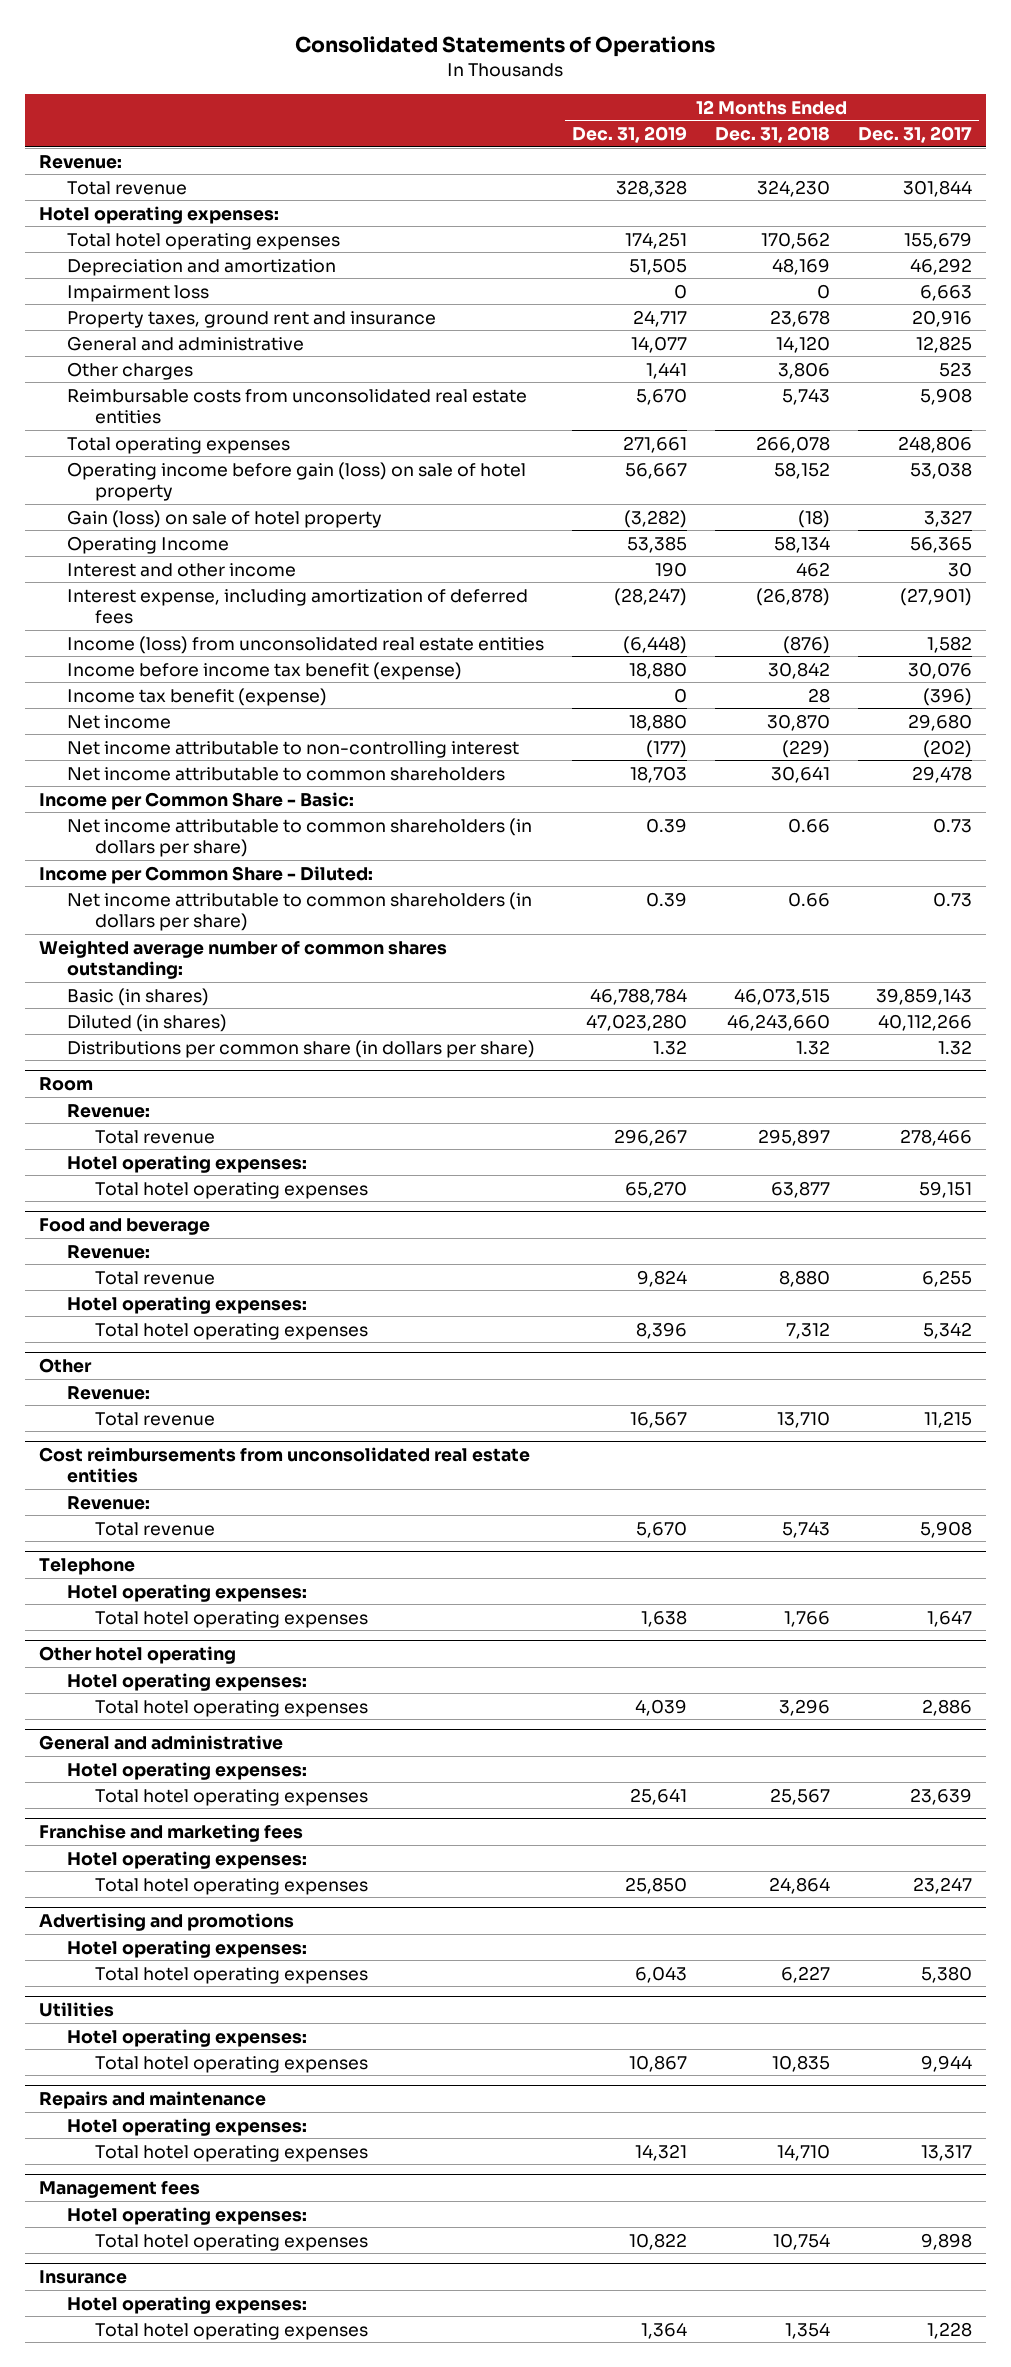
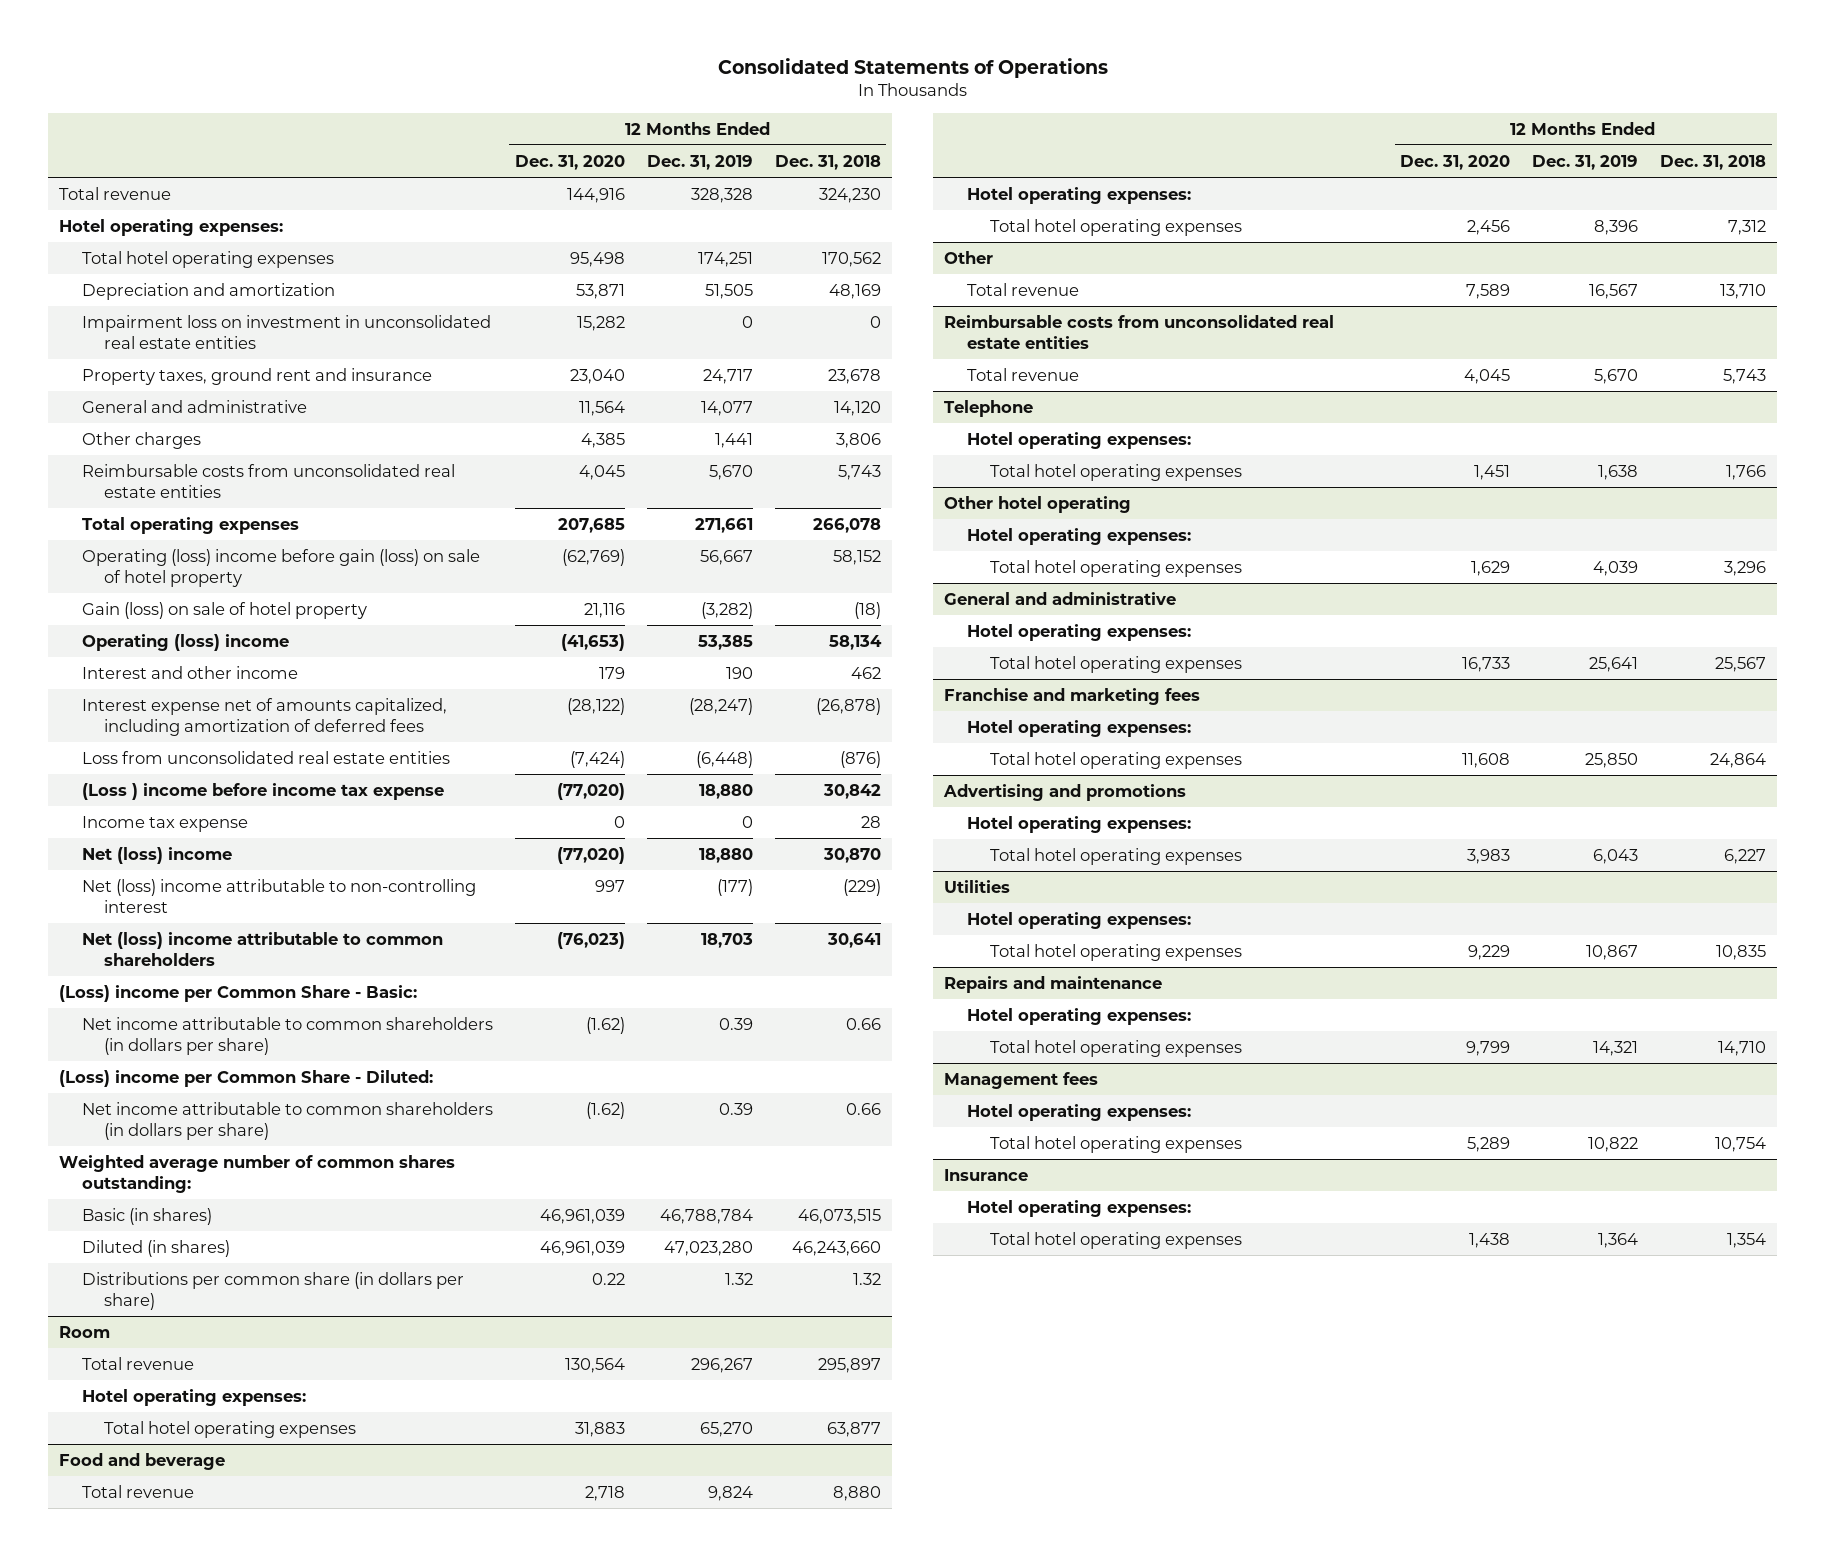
[858,125,973,143] Dec. 31, 2017 -> none
none -> [514,154,625,170] Dec. 31, 2020
[38,154,122,169] Revenue: -> none
[66,284,209,302] Impairment loss -> none
none -> [81,314,491,350] Impairment loss on investment in unconsolidated real estate entities
[66,461,526,501] Operating income before gain (loss) on sale of hotel property -> [81,548,480,588] Operating (loss) income before gain (loss) on sale of hotel property
[66,535,229,554] Operating Income -> [81,633,289,651] Operating (loss) income
[66,588,528,624] Interest expense, including amortization of deferred fees -> [81,697,447,737] Interest expense net of amounts capitalized, including amortization of deferred fees
[66,635,544,654] Income (loss) from unconsolidated real estate entities -> [81,750,450,764] Loss from unconsolidated real estate entities
[66,661,462,680] Income before income tax benefit (expense) -> [81,782,444,800] (Loss ) income before income tax expense
[66,687,327,706] Income tax benefit (expense) -> [81,815,248,832] Income tax expense
[66,714,171,729] Net income -> [81,846,232,864] Net (loss) income
[66,740,519,758] Net income attributable to non-controlling interest -> [81,878,476,914] Net (loss) income attributable to non-controlling interest
[66,766,505,781] Net income attributable to common shareholders -> [81,931,443,967] Net (loss) income attributable to common shareholders
[38,791,354,810] Income per Common Share - Basic: -> [59,984,418,1002] (Loss) income per Common Share - Basic:
[38,865,373,884] Income per Common Share - Diluted: -> [59,1069,434,1087] (Loss) income per Common Share - Diluted:
[66,1103,150,1118] Revenue: -> none
[66,1244,150,1259] Revenue: -> none
[66,1385,150,1400] Revenue: -> none
[66,1495,150,1510] Revenue: -> none
[38,1447,530,1484] Cost reimbursements from unconsolidated real estate entities -> [944,314,1335,350] Reimbursable costs from unconsolidated real estate entities

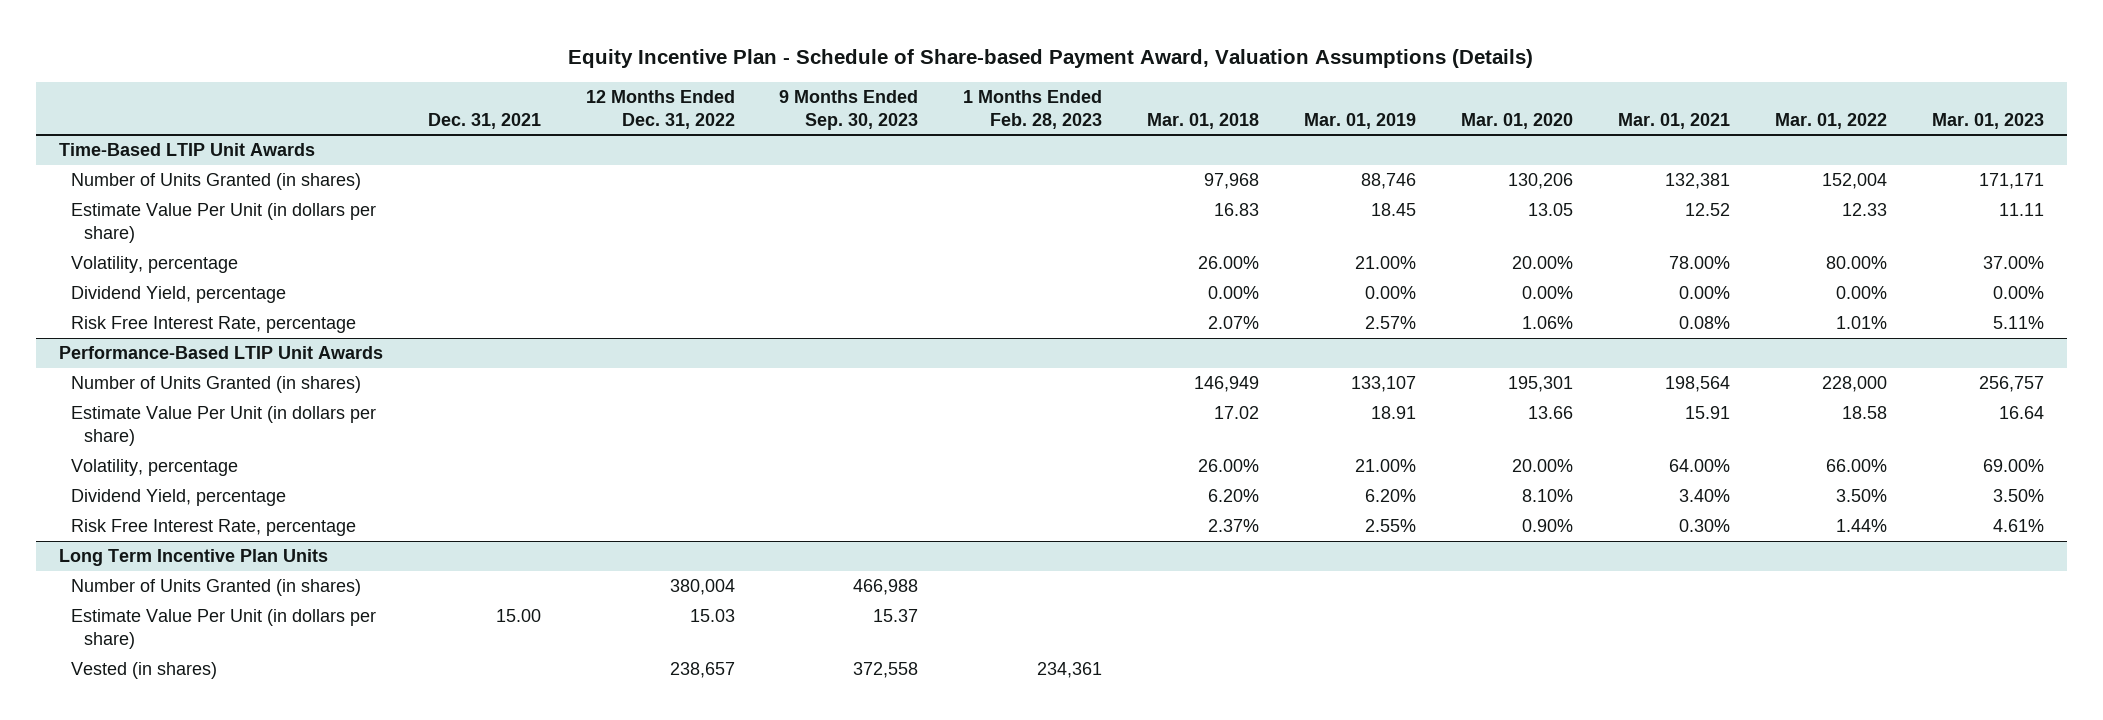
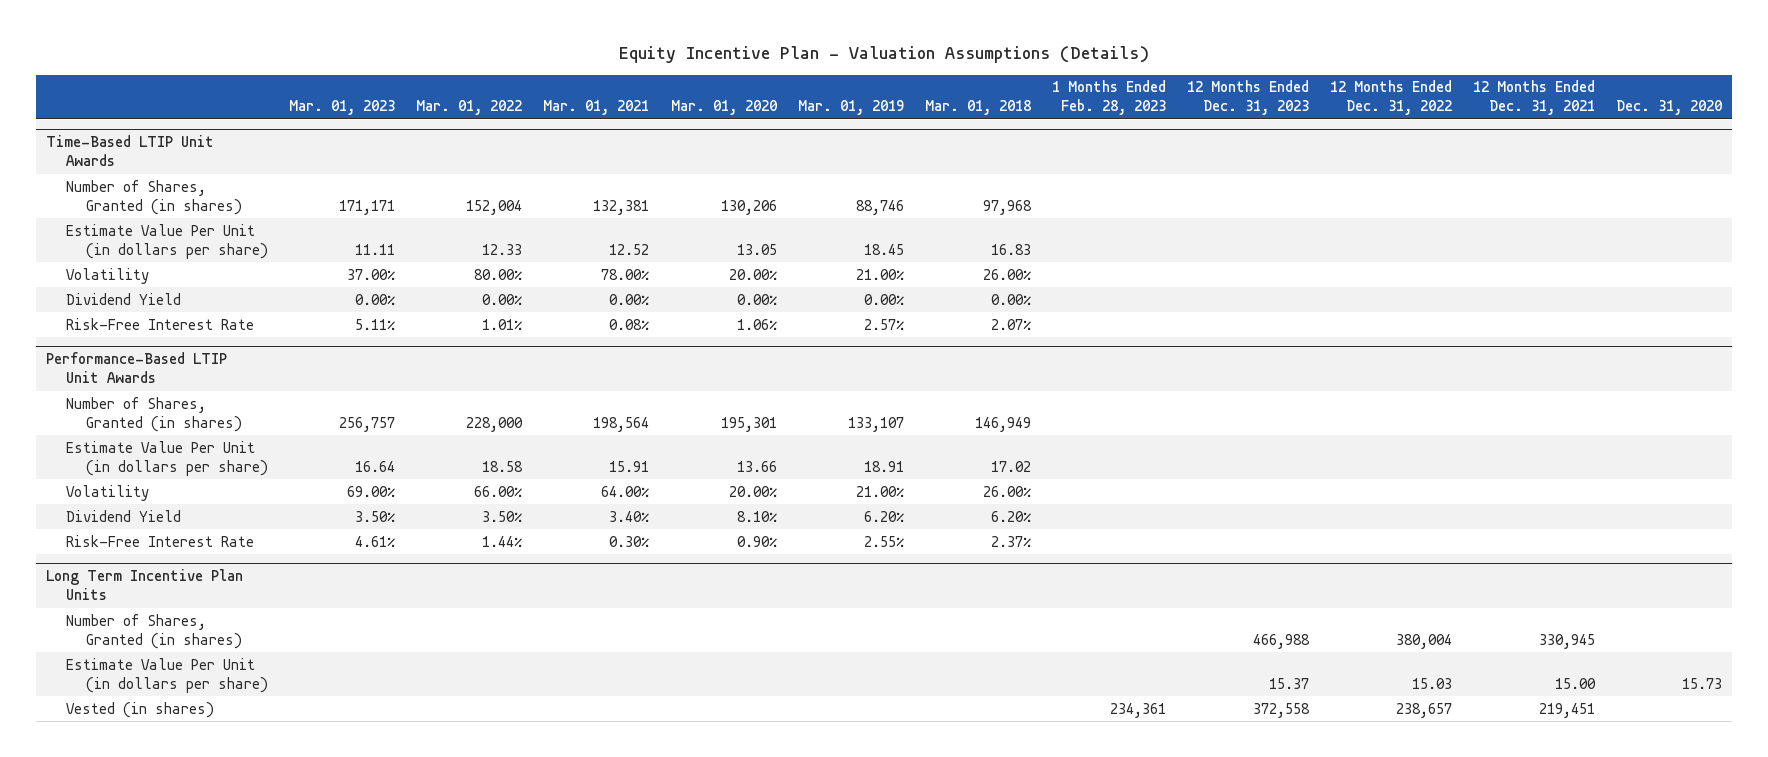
[568,48,1534,68] Equity Incentive Plan - Schedule of Share-based Payment Award, Valuation Assumptions (Details) -> [619,46,1150,64] Equity Incentive Plan - Valuation Assumptions (Details)
[427,112,541,129] Dec. 31, 2021 -> none
[779,89,919,130] 9 Months Ended Sep. 30, 2023 -> none
none -> [1186,80,1309,116] 12 Months Ended Dec. 31, 2023
none -> [1472,80,1595,116] 12 Months Ended Dec. 31, 2021
none -> [1615,100,1722,116] Dec. 31, 2020
[71,173,362,191] Number of Units Granted (in shares) -> [66,179,243,215] Number of Shares, Granted (in shares)
[71,256,239,274] Volatility, percentage -> [66,267,150,284] Volatility
[71,286,287,304] Dividend Yield, percentage -> [66,292,182,305] Dividend Yield
[71,316,357,334] Risk Free Interest Rate, percentage -> [66,317,255,330] Risk-Free Interest Rate
[71,376,362,394] Number of Units Granted (in shares) -> [66,396,243,432] Number of Shares, Granted (in shares)
[71,459,239,477] Volatility, percentage -> [66,484,150,501] Volatility
[71,489,287,507] Dividend Yield, percentage -> [66,509,182,522] Dividend Yield
[71,519,357,537] Risk Free Interest Rate, percentage -> [66,534,255,547] Risk-Free Interest Rate
[71,579,362,597] Number of Units Granted (in shares) -> [66,613,243,649] Number of Shares, Granted (in shares)

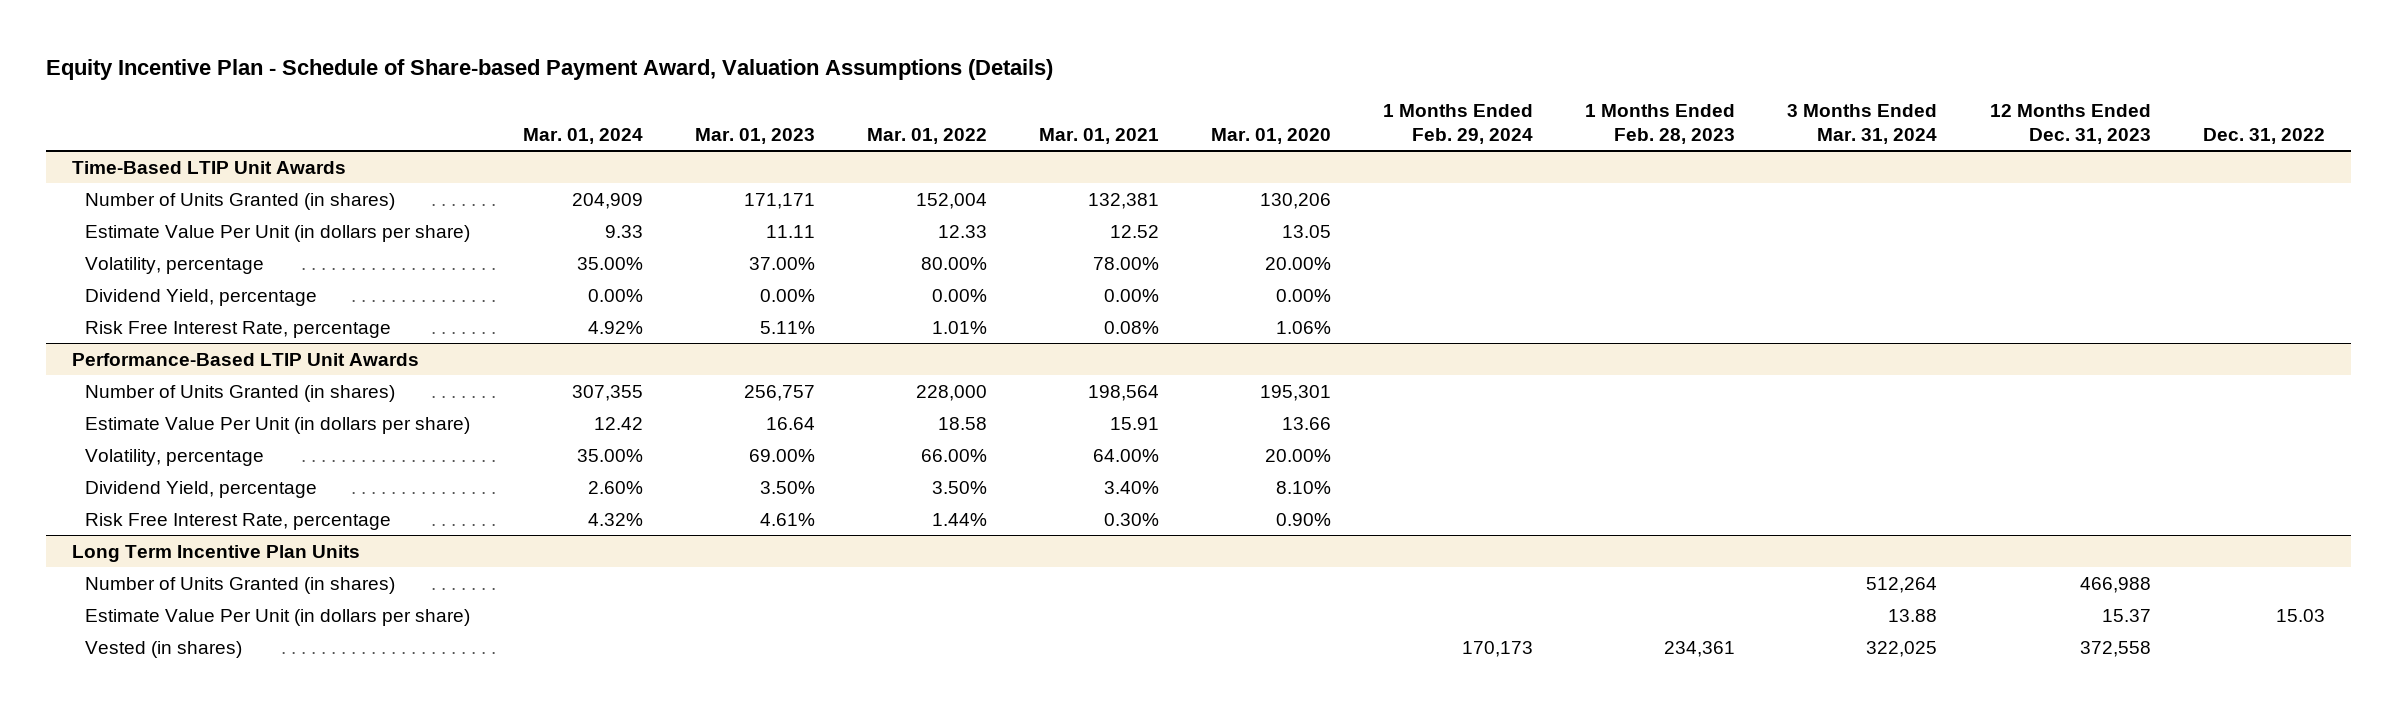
[619,46,1150,64] Equity Incentive Plan - Valuation Assumptions (Details) -> [45,59,1053,81] Equity Incentive Plan - Schedule of Share-based Payment Award, Valuation Assumptions (Details)
[797,100,904,116] Mar. 01, 2019 -> none
[924,100,1031,116] Mar. 01, 2018 -> none
[1329,80,1452,116] 12 Months Ended Dec. 31, 2022 -> none
[1472,80,1595,116] 12 Months Ended Dec. 31, 2021 -> none
[1615,100,1722,116] Dec. 31, 2020 -> none
none -> [522,127,643,144] Mar. 01, 2024
none -> [1383,103,1534,144] 1 Months Ended Feb. 29, 2024
none -> [1787,103,1938,144] 3 Months Ended Mar. 31, 2024
none -> [2202,127,2325,144] Dec. 31, 2022
[66,179,243,215] Number of Shares, Granted (in shares) -> [85,192,396,210] Number of Units Granted (in shares)
[66,267,150,284] Volatility -> [85,256,265,274] Volatility, percentage
[66,292,182,305] Dividend Yield -> [85,288,318,306] Dividend Yield, percentage
[66,317,255,330] Risk-Free Interest Rate -> [85,320,392,338] Risk Free Interest Rate, percentage
[66,396,243,432] Number of Shares, Granted (in shares) -> [85,384,396,402] Number of Units Granted (in shares)
[66,484,150,501] Volatility -> [85,448,265,466] Volatility, percentage
[66,509,182,522] Dividend Yield -> [85,480,318,498] Dividend Yield, percentage
[66,534,255,547] Risk-Free Interest Rate -> [85,512,392,530] Risk Free Interest Rate, percentage
[66,613,243,649] Number of Shares, Granted (in shares) -> [85,576,396,594] Number of Units Granted (in shares)

